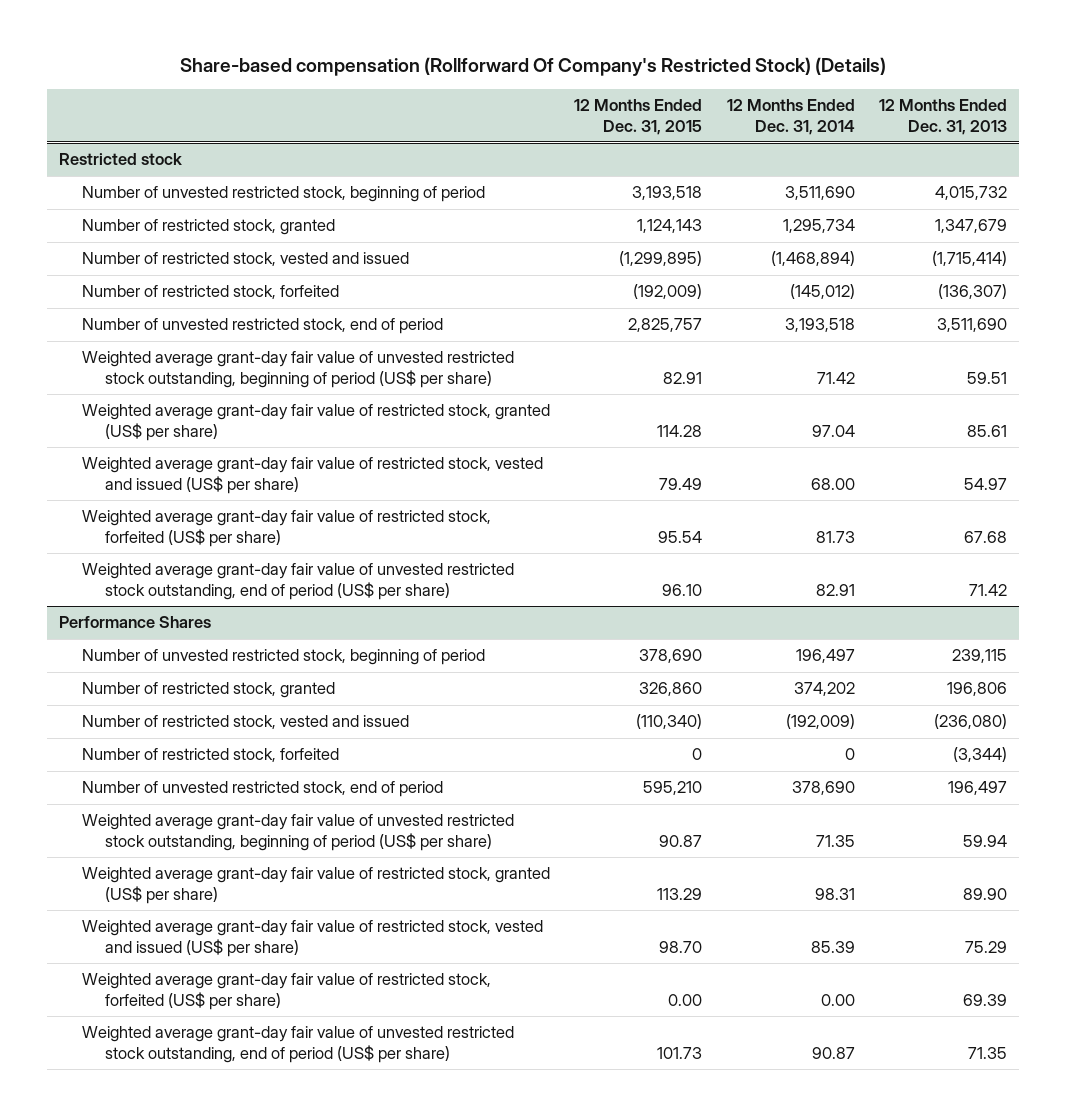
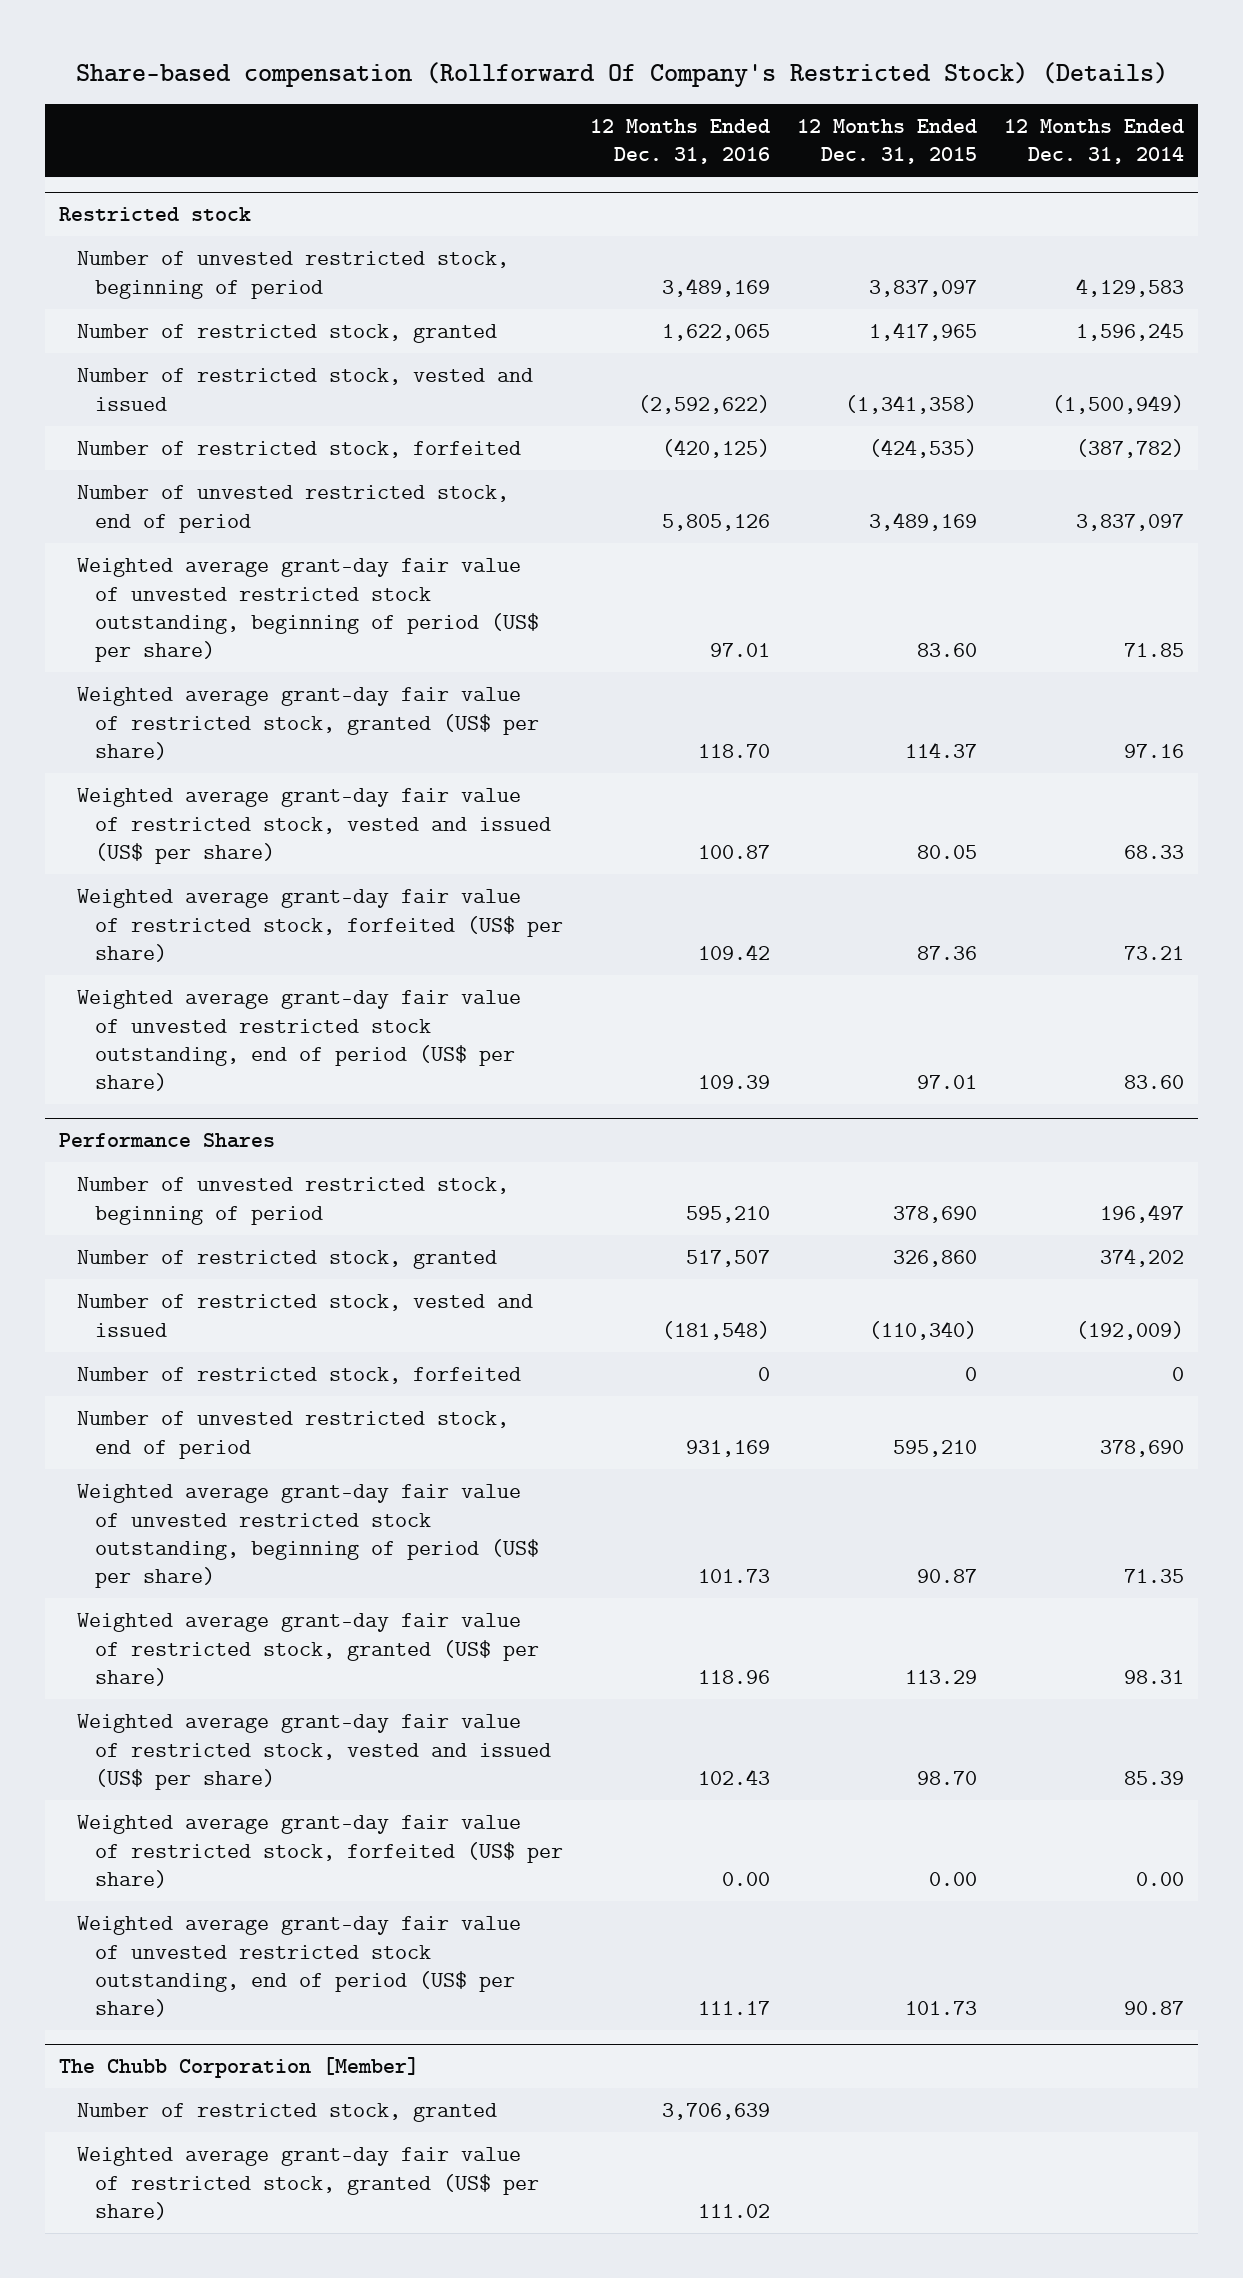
[878,99,1007,135] 12 Months Ended Dec. 31, 2013 -> none
none -> [590,119,771,165] 12 Months Ended Dec. 31, 2016
[632,186,703,201] 3,193,518 -> [869,279,978,297] 3,837,097
[784,186,855,201] 3,511,690 -> [1076,277,1185,297] 4,129,583
[637,219,703,234] 1,124,143 -> [869,322,978,342] 1,417,965
[782,219,855,234] 1,295,734 -> [1076,322,1185,342] 1,596,245
[619,251,703,267] (1,299,895) -> [845,394,978,414] (1,341,358)
[770,251,855,267] (1,468,894) -> [1052,394,1185,414] (1,500,949)
[633,284,703,300] (192,009) -> [869,439,978,459] (424,535)
[789,284,855,300] (145,012) -> [1076,439,1185,459] (387,782)
[628,318,703,333] 2,825,757 -> [869,511,978,531] 3,489,169
[784,318,855,333] 3,193,518 -> [1076,513,1185,531] 3,837,097
[663,371,703,384] 82.91 -> [917,643,978,658] 83.60
[816,371,855,384] 71.42 -> [1124,643,1185,658] 71.85
[657,424,703,437] 114.28 -> [905,741,978,758] 114.37
[811,424,855,437] 97.04 -> [1124,743,1185,758] 97.16
[659,477,703,490] 79.49 -> [917,844,978,859] 80.05
[810,477,855,490] 68.00 -> [1124,844,1185,859] 68.33
[658,530,703,543] 95.54 -> [917,945,978,960] 87.36
[815,530,855,543] 81.73 -> [1124,945,1185,960] 73.21
[662,583,703,596] 96.10 -> [917,1075,978,1090] 97.01
[815,583,855,596] 82.91 -> [1124,1075,1185,1090] 83.60
none -> [58,2057,419,2079] The Chubb Corporation [Member]
none -> [77,2103,498,2123] Number of restricted stock, granted
none -> [77,2147,540,2220] Weighted average grant-day fair value of restricted stock, granted (US$ per share)

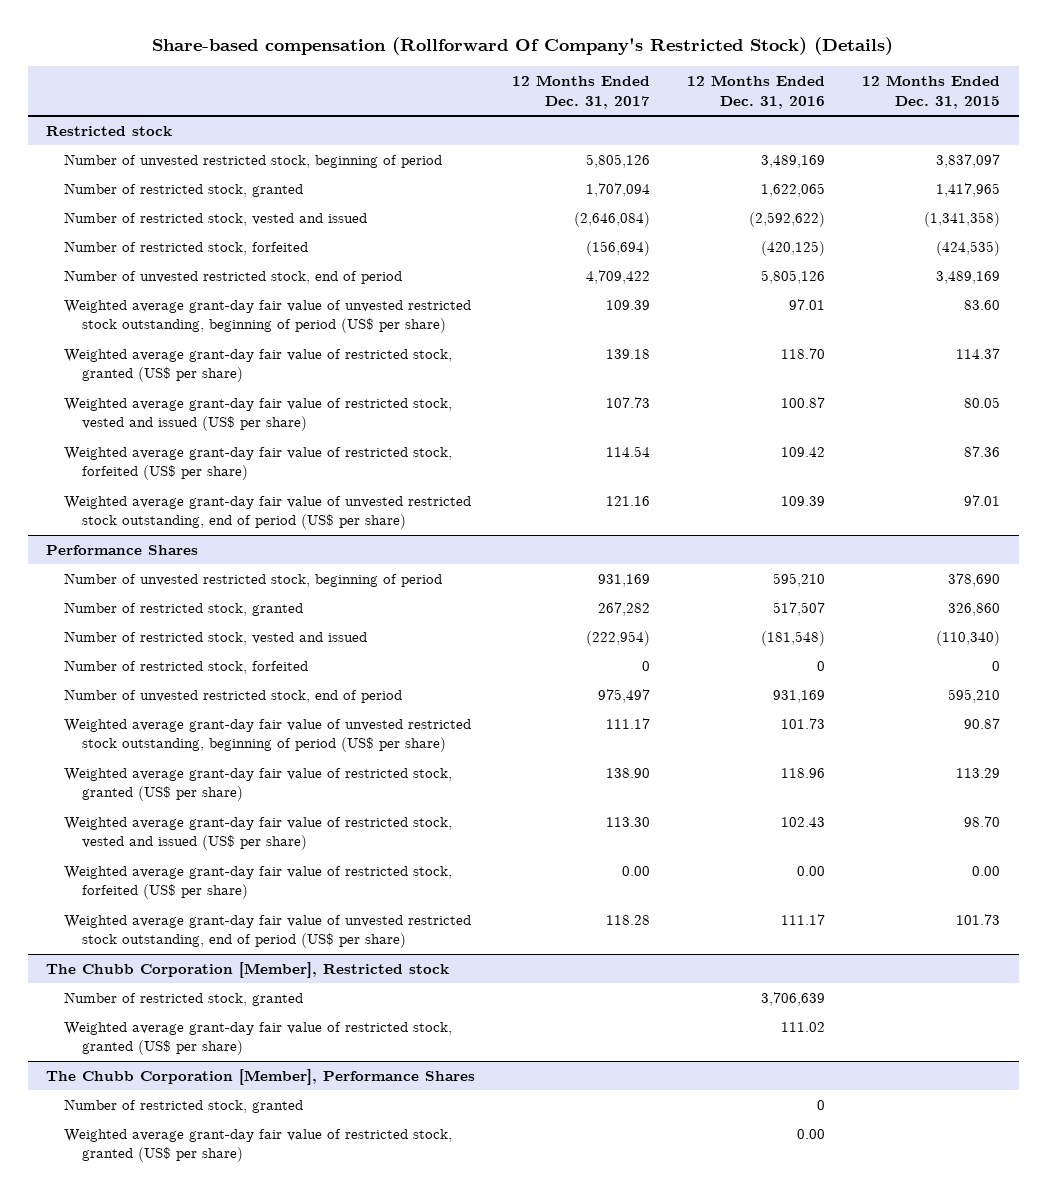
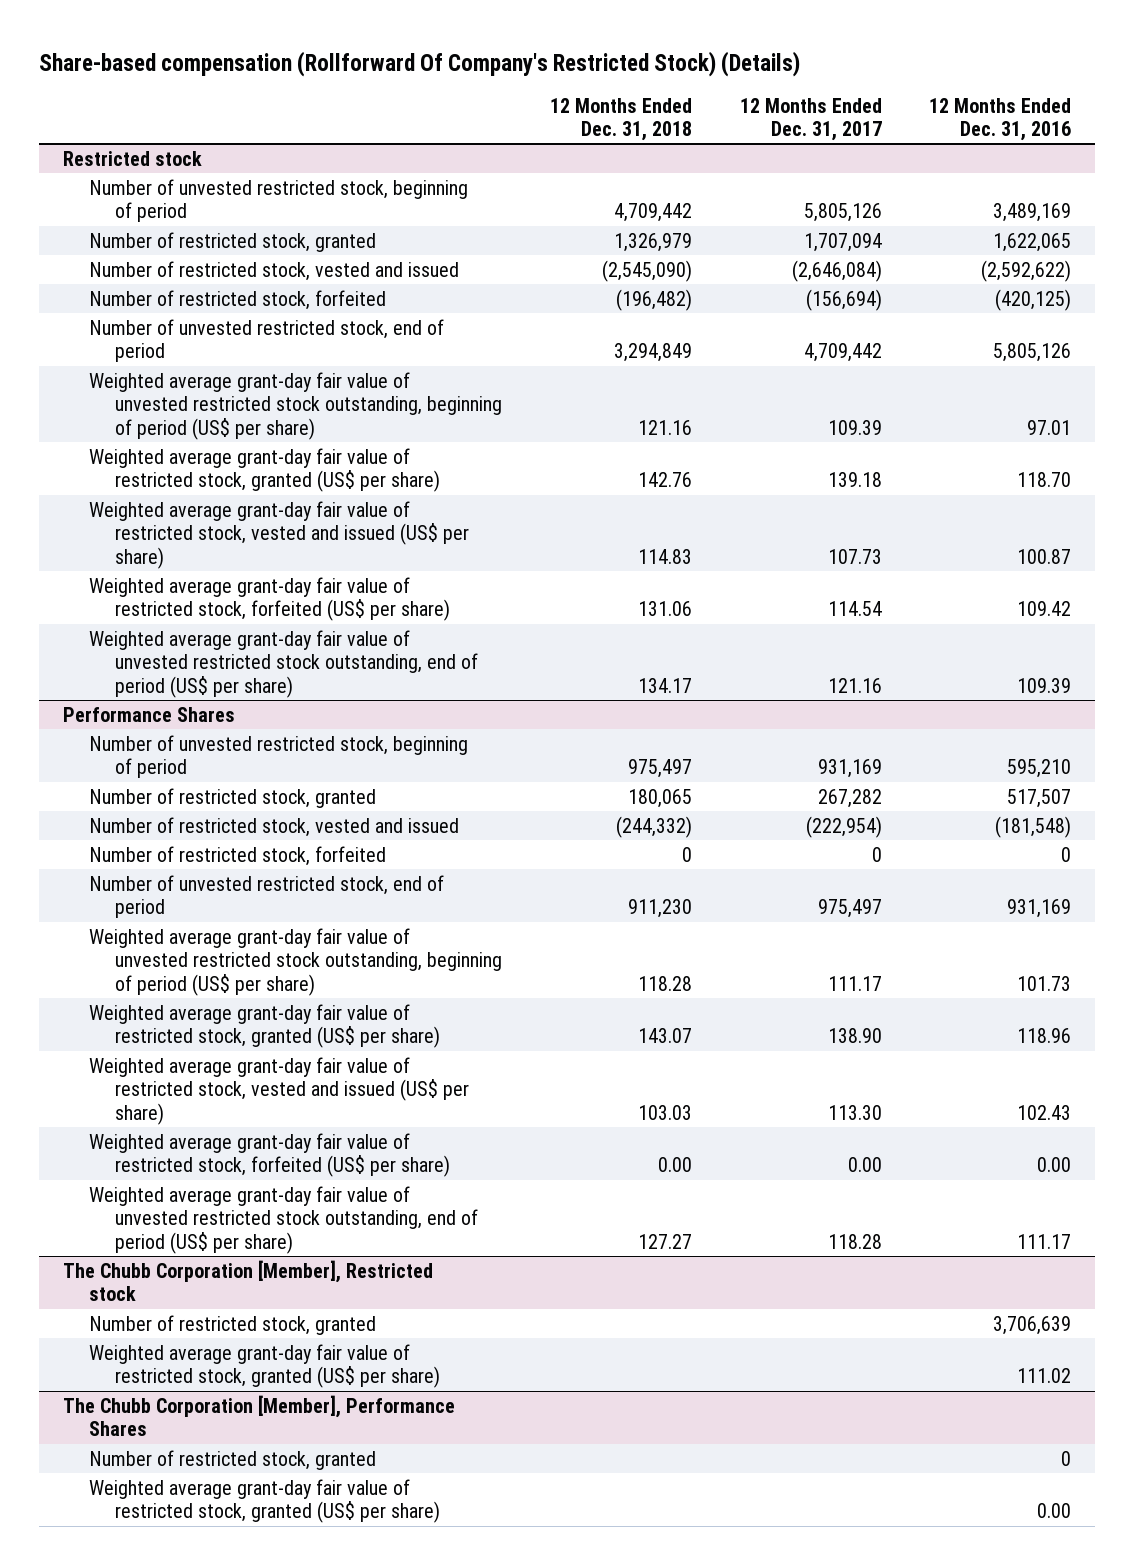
[862,75,1001,109] 12 Months Ended Dec. 31, 2015 -> none
none -> [549,97,692,142] 12 Months Ended Dec. 31, 2018
[586,269,651,284] 4,709,422 -> [803,343,882,363] 4,709,442

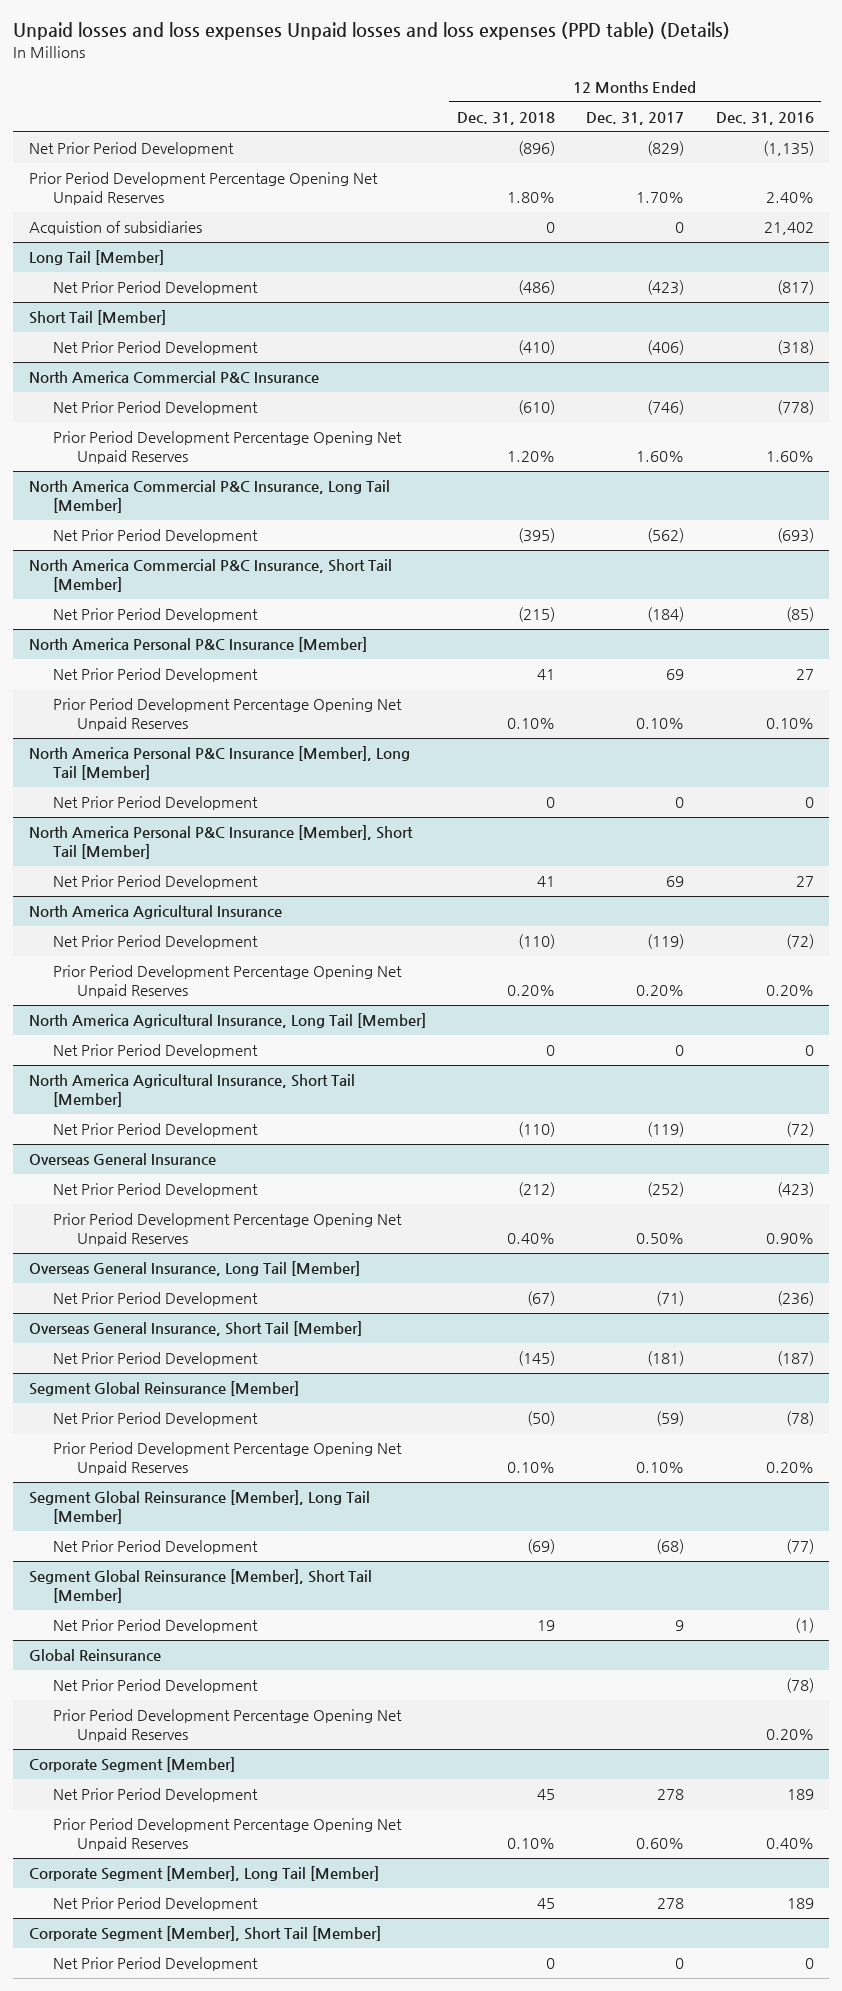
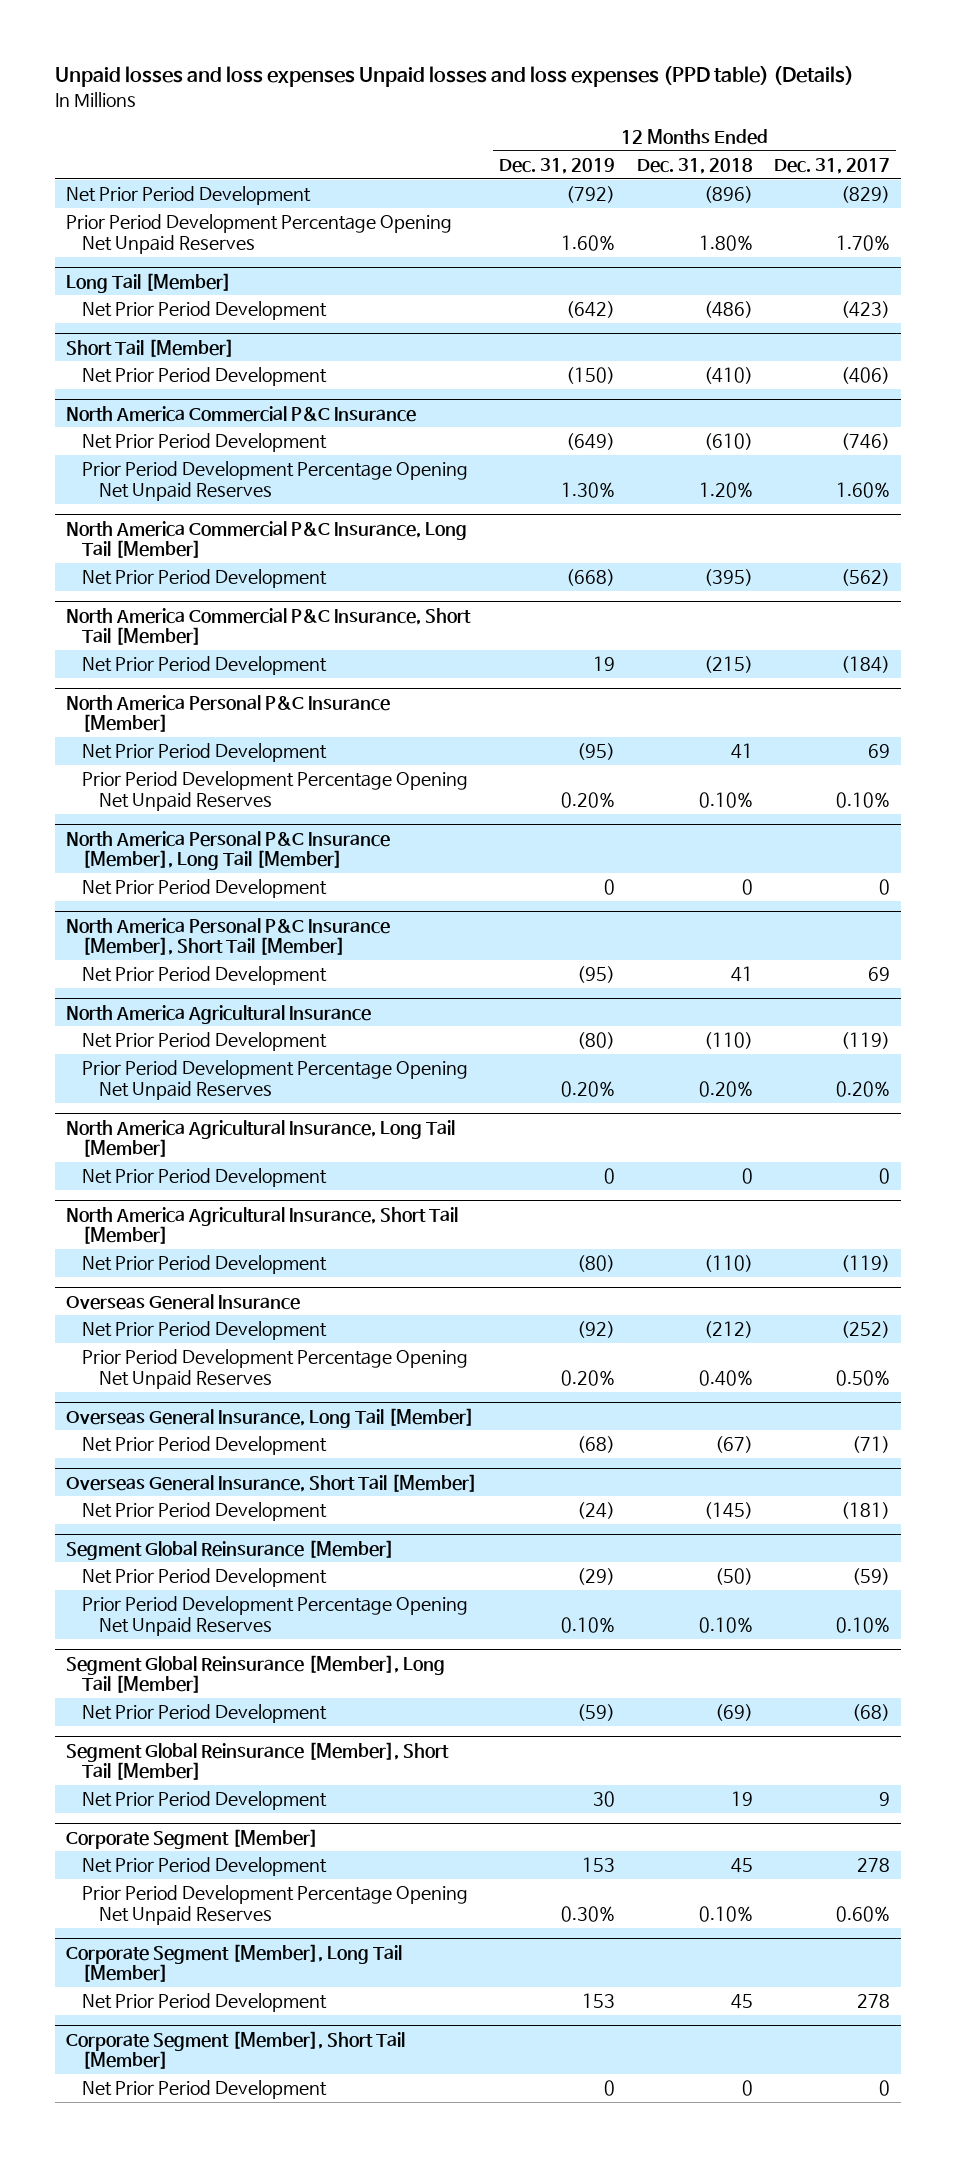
[715,111,814,125] Dec. 31, 2016 -> none
none -> [498,158,615,175] Dec. 31, 2019
[28,221,202,236] Acquistion of subsidiaries -> none
[28,1649,161,1662] Global Reinsurance -> none
[52,1679,258,1694] Net Prior Period Development -> none
[52,1709,402,1743] Prior Period Development Percentage Opening Net Unpaid Reserves -> none

